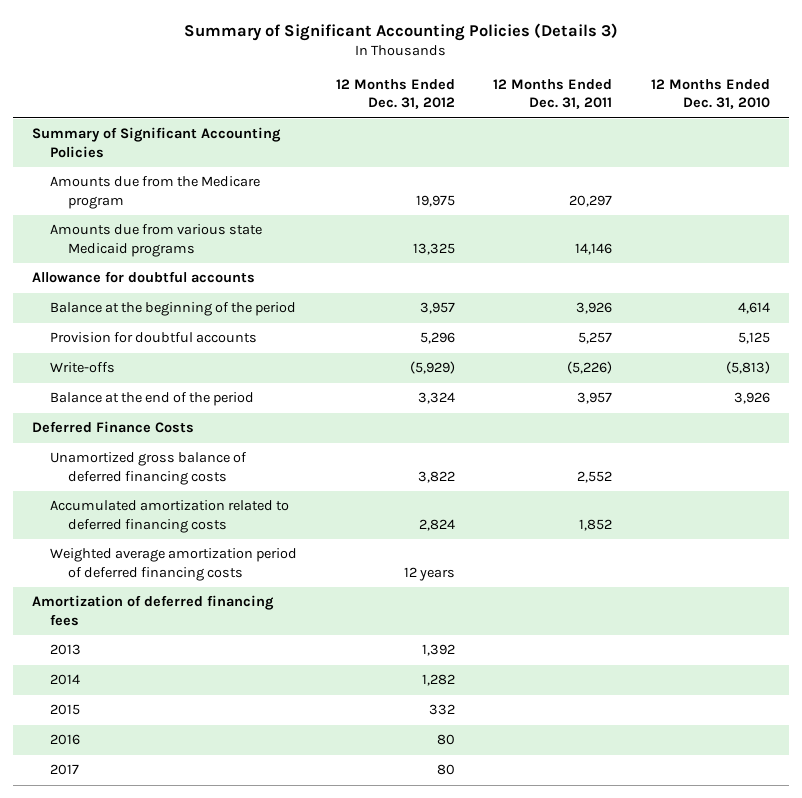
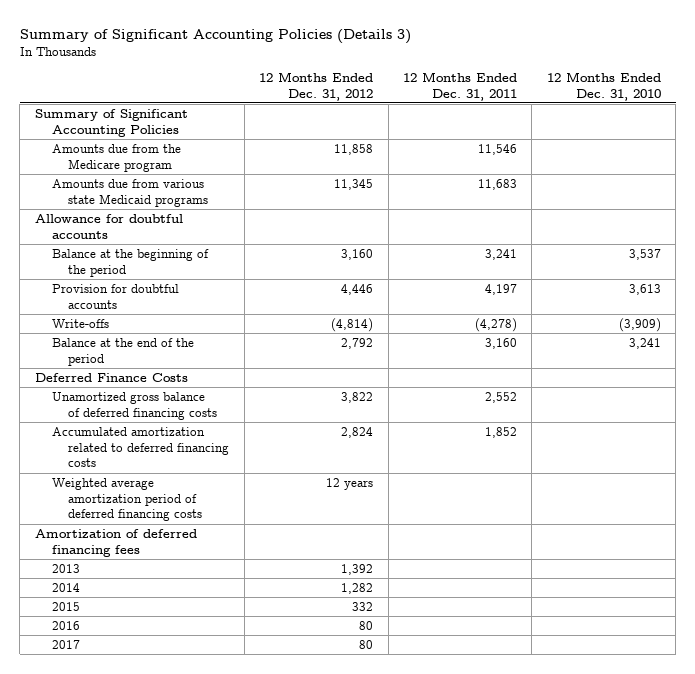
[415,195,455,208] 19,975 -> [334,143,374,155] 11,858
[569,195,613,208] 20,297 -> [477,143,517,155] 11,546
[412,243,455,256] 13,325 -> [334,178,374,190] 11,345
[575,243,613,256] 14,146 -> [477,178,517,190] 11,683
[419,302,455,315] 3,957 -> [341,248,374,260] 3,160
[576,302,613,315] 3,926 -> [484,248,517,260] 3,241
[737,302,770,315] 4,614 -> [628,248,661,260] 3,537
[419,332,455,345] 5,296 -> [341,283,374,295] 4,446
[578,332,613,345] 5,257 -> [484,283,517,295] 4,197
[737,332,770,345] 5,125 -> [628,283,661,295] 3,613
[409,361,455,375] (5,929) -> [331,317,374,332] (4,814)
[567,361,613,375] (5,226) -> [474,317,517,332] (4,278)
[725,361,770,375] (5,813) -> [618,317,661,332] (3,909)
[417,392,455,405] 3,324 -> [341,337,374,349] 2,792
[577,392,613,405] 3,957 -> [484,337,517,349] 3,160
[733,392,770,405] 3,926 -> [628,337,661,349] 3,241

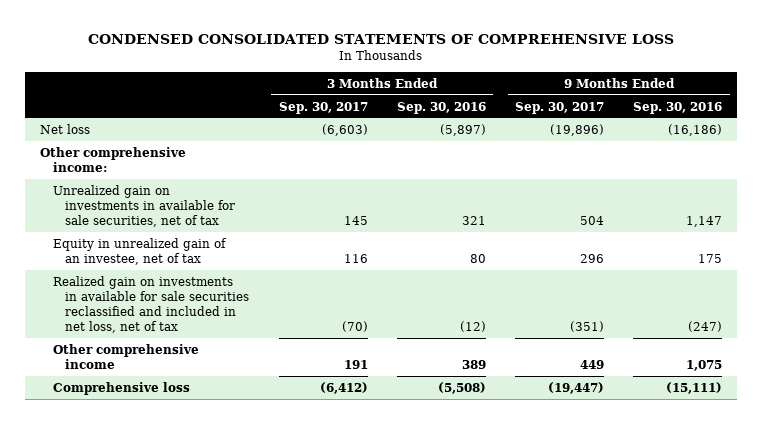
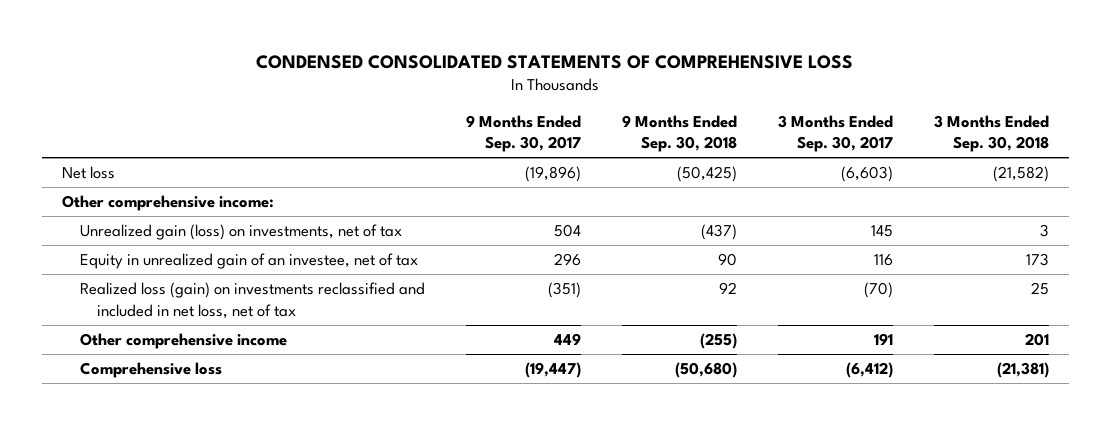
[396,101,486,114] Sep. 30, 2016 -> none
[633,101,723,114] Sep. 30, 2016 -> none
none -> [621,114,737,153] 9 Months Ended Sep. 30, 2018
none -> [933,114,1049,153] 3 Months Ended Sep. 30, 2018
[52,184,236,227] Unrealized gain on investments in available for sale securities, net of tax -> [79,224,402,241] Unrealized gain (loss) on investments, net of tax
[52,275,250,333] Realized gain on investments in available for sale securities reclassified and included in net loss, net of tax -> [79,282,425,319] Realized loss (gain) on investments reclassified and included in net loss, net of tax

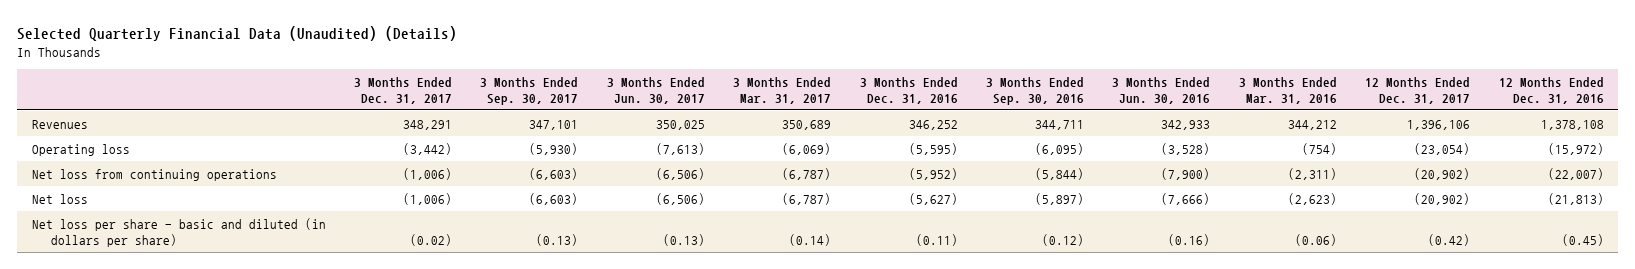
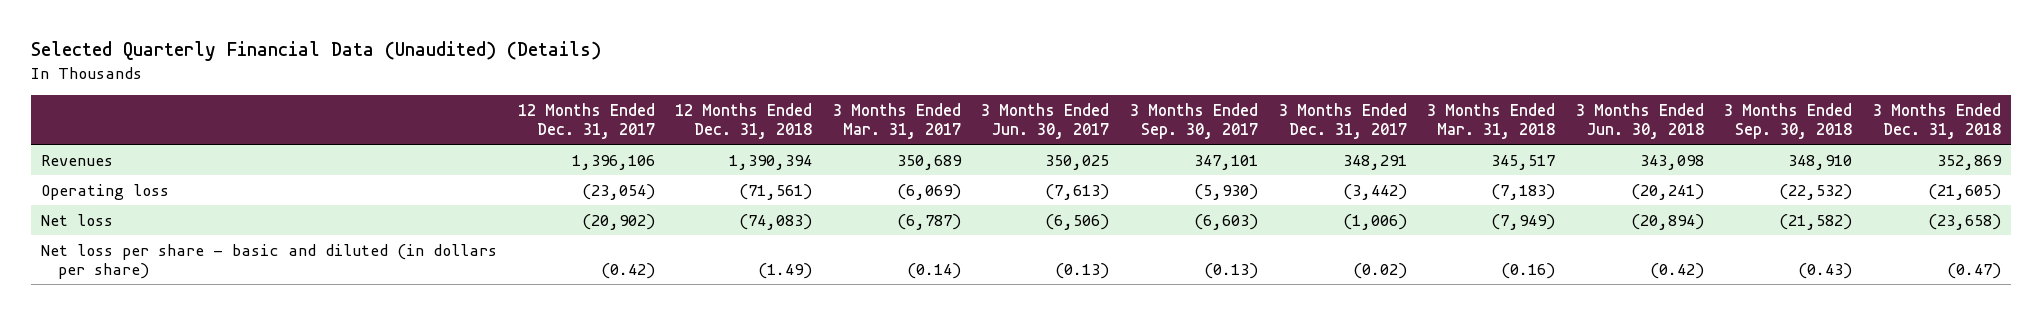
[859,76,958,104] 3 Months Ended Dec. 31, 2016 -> none
[986,76,1085,105] 3 Months Ended Sep. 30, 2016 -> none
[1112,76,1211,104] 3 Months Ended Jun. 30, 2016 -> none
[1238,76,1337,104] 3 Months Ended Mar. 31, 2016 -> none
[1498,76,1604,104] 12 Months Ended Dec. 31, 2016 -> none
none -> [675,102,813,140] 12 Months Ended Dec. 31, 2018
none -> [1427,102,1556,140] 3 Months Ended Mar. 31, 2018
none -> [1575,102,1704,140] 3 Months Ended Jun. 30, 2018
none -> [1724,102,1853,140] 3 Months Ended Sep. 30, 2018
none -> [1872,102,2001,140] 3 Months Ended Dec. 31, 2018
[31,168,277,181] Net loss from continuing operations -> none

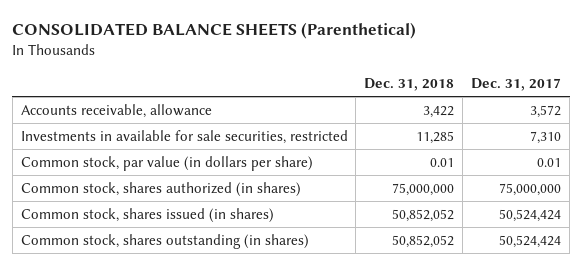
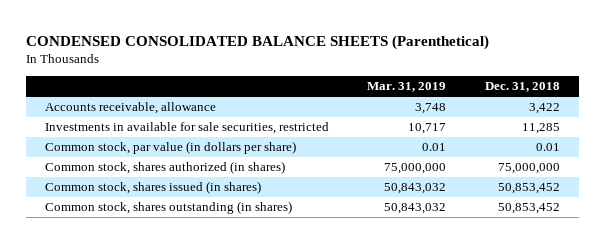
[12,22,417,40] CONSOLIDATED BALANCE SHEETS (Parenthetical) -> [25,34,489,50] CONDENSED CONSOLIDATED BALANCE SHEETS (Parenthetical)
[471,78,562,92] Dec. 31, 2017 -> none
none -> [367,82,447,93] Mar. 31, 2019
[392,208,455,222] 50,852,052 -> [497,183,560,195] 50,853,452
[392,234,455,248] 50,852,052 -> [497,203,560,215] 50,853,452

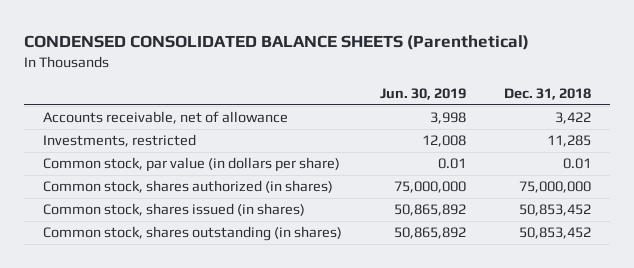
[367,82,447,93] Mar. 31, 2019 -> none
none -> [379,87,466,100] Jun. 30, 2019
[44,102,216,115] Accounts receivable, allowance -> [42,111,288,125] Accounts receivable, net of allowance
[44,122,329,135] Investments in available for sale securities, restricted -> [42,134,196,148] Investments, restricted

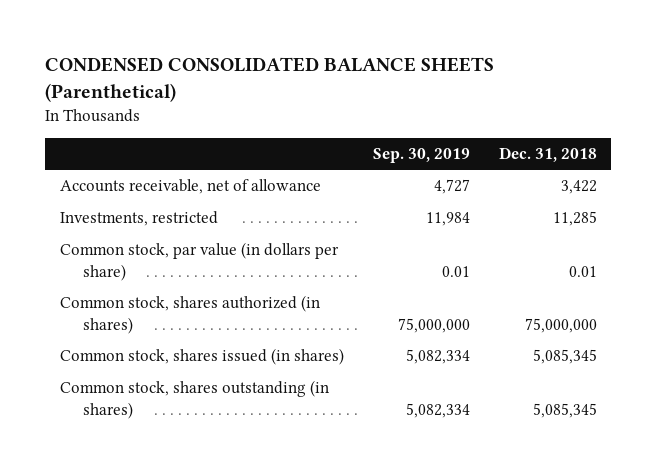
[379,87,466,100] Jun. 30, 2019 -> none
none -> [372,148,470,164] Sep. 30, 2019
[518,204,591,217] 50,853,452 -> [532,349,597,365] 5,085,345
[518,227,591,240] 50,853,452 -> [532,402,597,418] 5,085,345

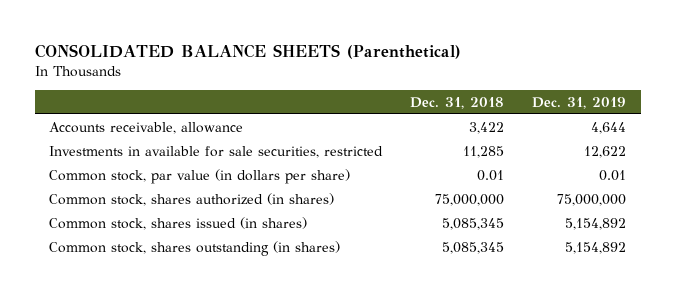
[45,57,495,102] CONDENSED CONSOLIDATED BALANCE SHEETS (Parenthetical) -> [34,43,461,59] CONSOLIDATED BALANCE SHEETS (Parenthetical)
[372,148,470,164] Sep. 30, 2019 -> none
none -> [532,96,627,109] Dec. 31, 2019
[59,179,321,195] Accounts receivable, net of allowance -> [48,121,243,134] Accounts receivable, allowance
[59,211,218,227] Investments, restricted -> [48,145,383,158] Investments in available for sale securities, restricted

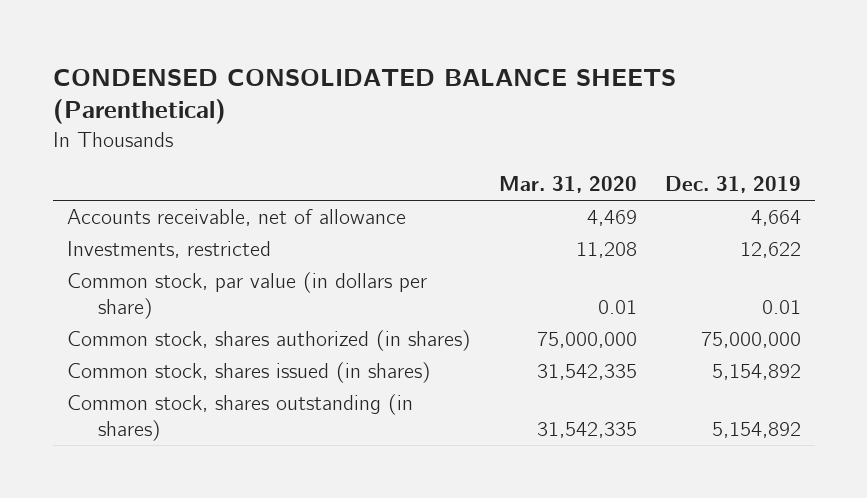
[34,43,461,59] CONSOLIDATED BALANCE SHEETS (Parenthetical) -> [52,68,676,125] CONDENSED CONSOLIDATED BALANCE SHEETS (Parenthetical)
[410,96,505,109] Dec. 31, 2018 -> none
none -> [498,176,637,194] Mar. 31, 2020
[48,121,243,134] Accounts receivable, allowance -> [66,209,406,227] Accounts receivable, net of allowance
[591,121,627,134] 4,644 -> [750,210,801,227] 4,664
[48,145,383,158] Investments in available for sale securities, restricted -> [66,241,271,259] Investments, restricted

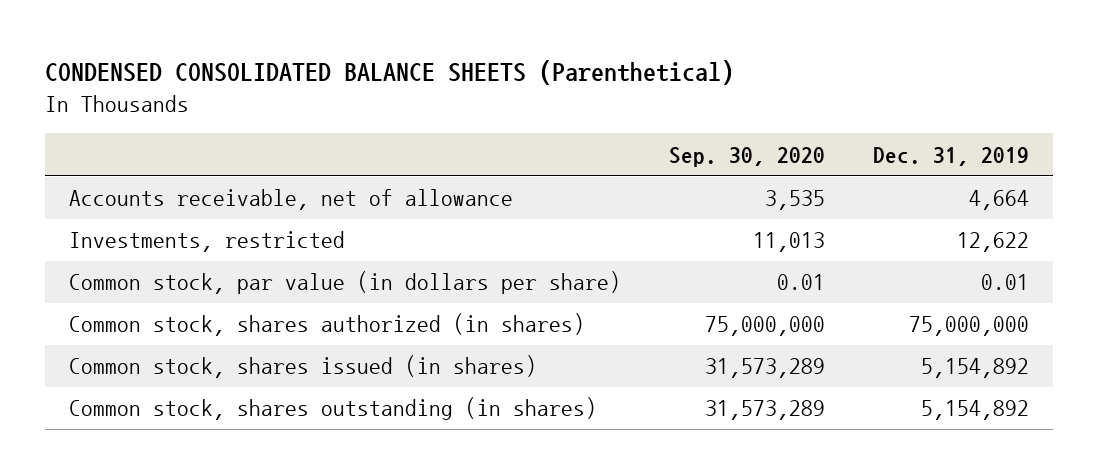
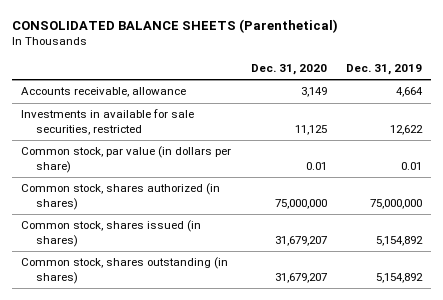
[45,60,735,86] CONDENSED CONSOLIDATED BALANCE SHEETS (Parenthetical) -> [11,18,338,33] CONSOLIDATED BALANCE SHEETS (Parenthetical)
[669,146,826,167] Sep. 30, 2020 -> none
none -> [250,63,327,75] Dec. 31, 2020
[69,189,514,211] Accounts receivable, net of allowance -> [21,87,187,98] Accounts receivable, allowance
[69,231,346,253] Investments, restricted -> [21,109,195,135] Investments in available for sale securities, restricted

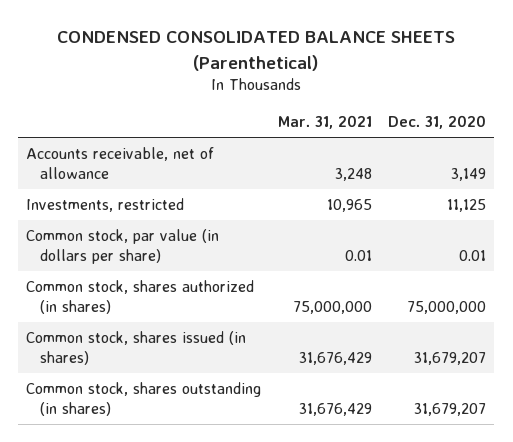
[11,18,338,33] CONSOLIDATED BALANCE SHEETS (Parenthetical) -> [57,31,456,71] CONDENSED CONSOLIDATED BALANCE SHEETS (Parenthetical)
[345,63,422,75] Dec. 31, 2019 -> none
none -> [277,115,372,130] Mar. 31, 2021
[21,87,187,98] Accounts receivable, allowance -> [26,146,215,180] Accounts receivable, net of allowance
[21,109,195,135] Investments in available for sale securities, restricted -> [26,197,185,212] Investments, restricted

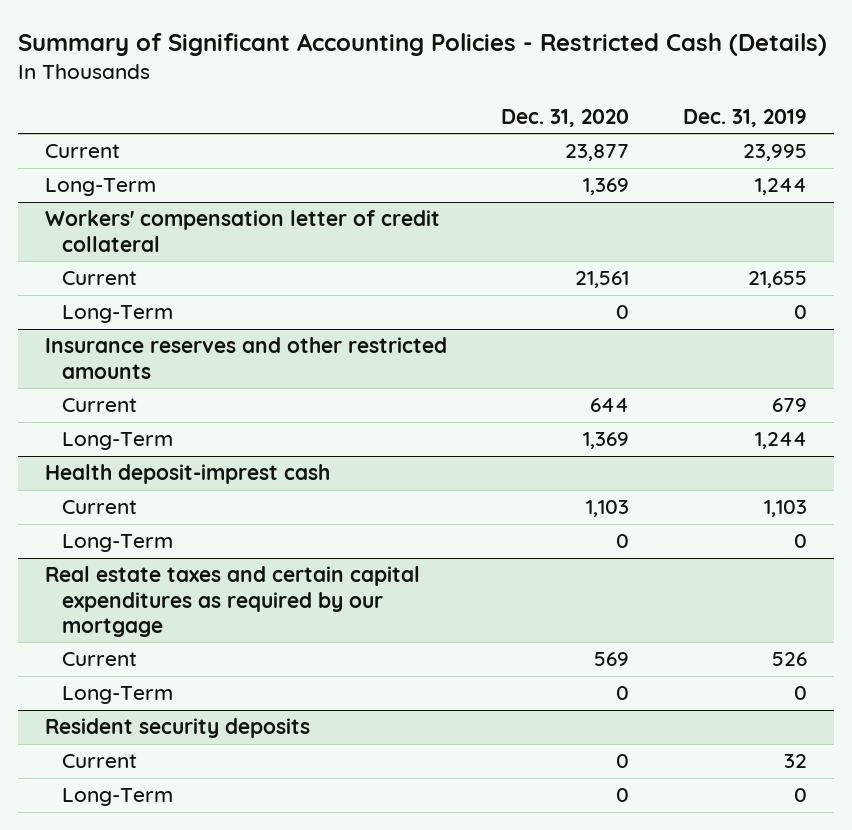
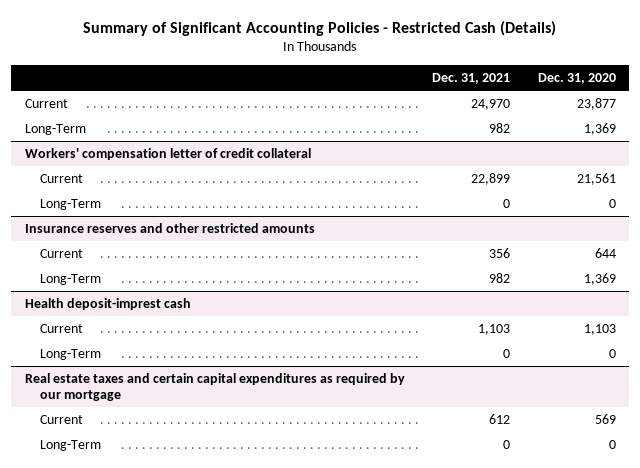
[682,109,807,128] Dec. 31, 2019 -> none
none -> [432,73,511,85] Dec. 31, 2021
[45,718,311,739] Resident security deposits -> none
[61,754,137,769] Current -> none
[61,788,173,807] Long-Term -> none

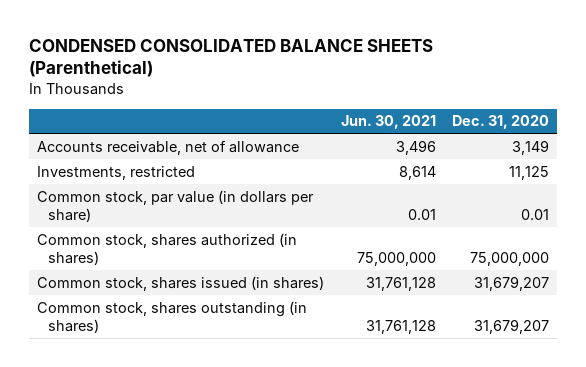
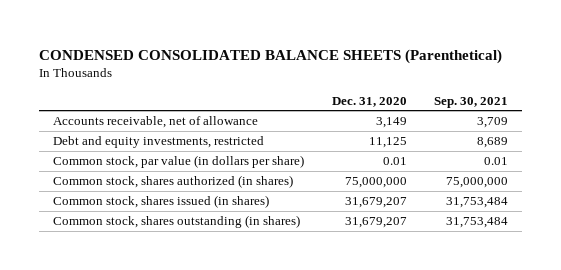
[340,115,436,130] Jun. 30, 2021 -> none
none -> [434,96,509,108] Sep. 30, 2021
[37,165,196,180] Investments, restricted -> [53,136,265,149] Debt and equity investments, restricted

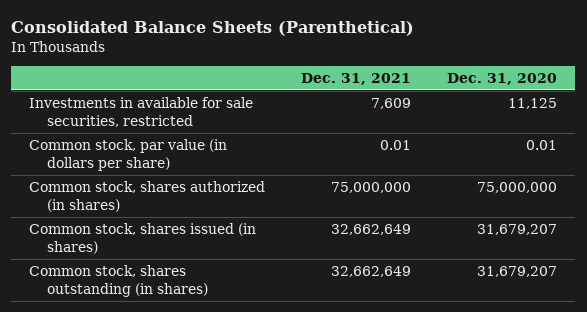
[39,48,503,64] CONDENSED CONSOLIDATED BALANCE SHEETS (Parenthetical) -> [11,20,415,36] Consolidated Balance Sheets (Parenthetical)
[434,96,509,108] Sep. 30, 2021 -> none
none -> [301,72,412,85] Dec. 31, 2021
[53,116,259,129] Accounts receivable, net of allowance -> none
[53,136,265,149] Debt and equity investments, restricted -> [29,97,254,128] Investments in available for sale securities, restricted

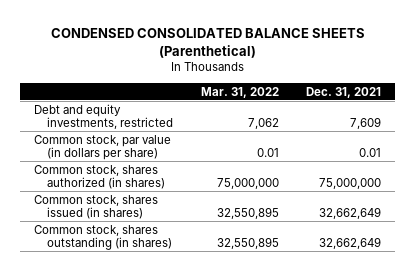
[11,20,415,36] Consolidated Balance Sheets (Parenthetical) -> [50,28,365,58] CONDENSED CONSOLIDATED BALANCE SHEETS (Parenthetical)
[447,72,558,85] Dec. 31, 2020 -> none
none -> [200,86,279,98] Mar. 31, 2022
[29,97,254,128] Investments in available for sale securities, restricted -> [34,103,174,130] Debt and equity investments, restricted

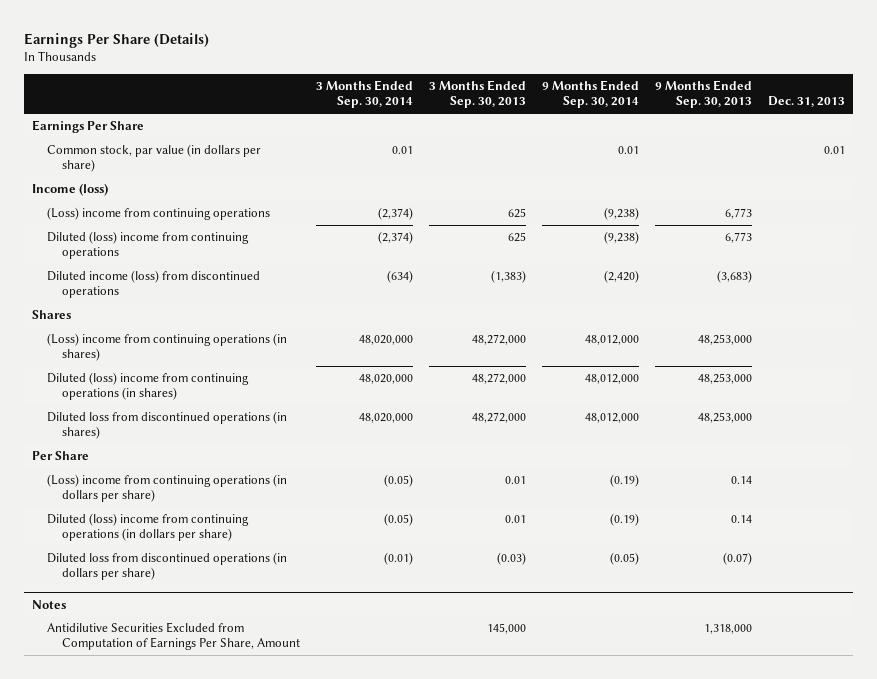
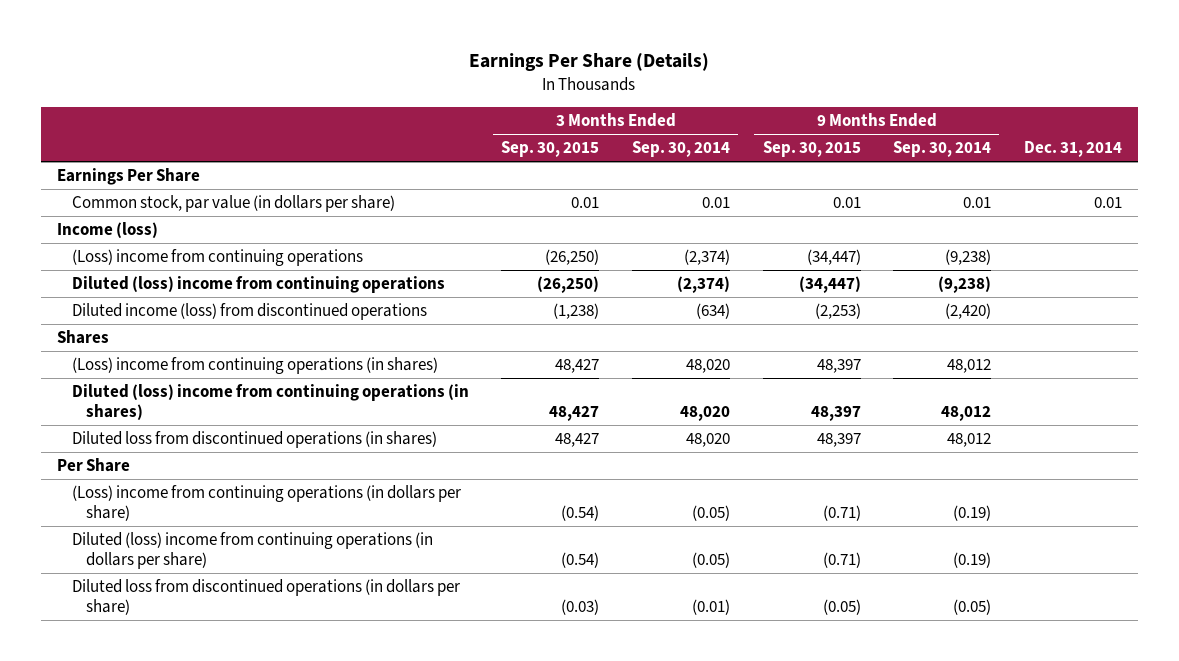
[429,80,527,109] 3 Months Ended Sep. 30, 2013 -> none
[654,80,752,109] 9 Months Ended Sep. 30, 2013 -> none
[767,96,845,108] Dec. 31, 2013 -> none
none -> [501,141,600,158] Sep. 30, 2015
none -> [762,141,861,158] Sep. 30, 2015
none -> [1023,141,1122,158] Dec. 31, 2014
[359,335,414,346] 48,020,000 -> [685,359,730,374] 48,020
[584,335,639,346] 48,012,000 -> [947,359,992,374] 48,012
[359,374,414,385] 48,020,000 -> [679,405,730,421] 48,020
[584,374,639,385] 48,012,000 -> [941,405,992,421] 48,012
[359,413,414,424] 48,020,000 -> [685,433,730,448] 48,020
[584,413,639,424] 48,012,000 -> [947,433,992,448] 48,012
[31,599,66,609] Notes -> none
[47,622,301,651] Antidilutive Securities Excluded from Computation of Earnings Per Share, Amount -> none

